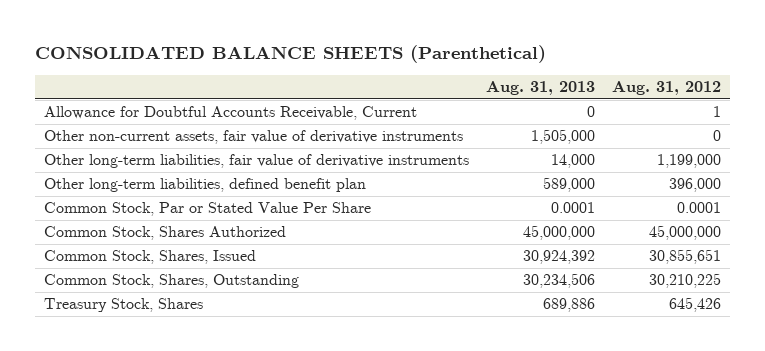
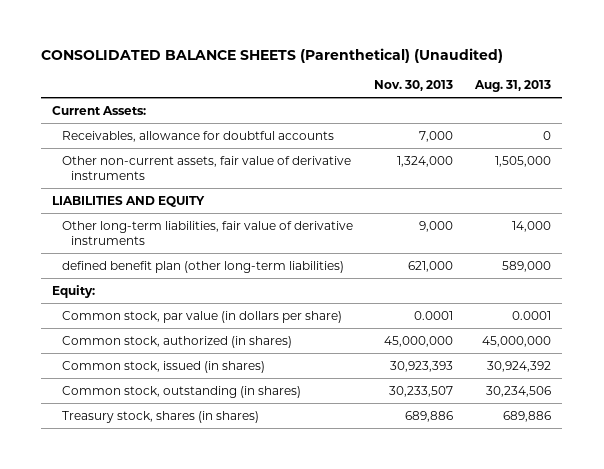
[35,45,547,64] CONSOLIDATED BALANCE SHEETS (Parenthetical) -> [41,48,504,64] CONSOLIDATED BALANCE SHEETS (Parenthetical) (Unaudited)
[612,81,722,96] Aug. 31, 2012 -> none
none -> [374,80,454,92] Nov. 30, 2013
none -> [52,105,147,115] Current Assets:
[43,106,417,121] Allowance for Doubtful Accounts Receivable, Current -> [61,130,334,142] Receivables, allowance for doubtful accounts
none -> [52,195,206,207] LIABILITIES AND EQUITY
[43,178,366,193] Other long-term liabilities, defined benefit plan -> [61,260,344,273] defined benefit plan (other long-term liabilities)
none -> [52,284,96,298] Equity:
[43,202,371,217] Common Stock, Par or Stated Value Per Share -> [61,310,342,323] Common stock, par value (in dollars per share)
[43,226,286,241] Common Stock, Shares Authorized -> [61,335,292,348] Common stock, authorized (in shares)
[43,250,256,265] Common Stock, Shares, Issued -> [61,360,265,373] Common stock, issued (in shares)
[43,274,299,289] Common Stock, Shares, Outstanding -> [61,385,301,398] Common stock, outstanding (in shares)
[43,298,203,313] Treasury Stock, Shares -> [61,410,259,423] Treasury stock, shares (in shares)

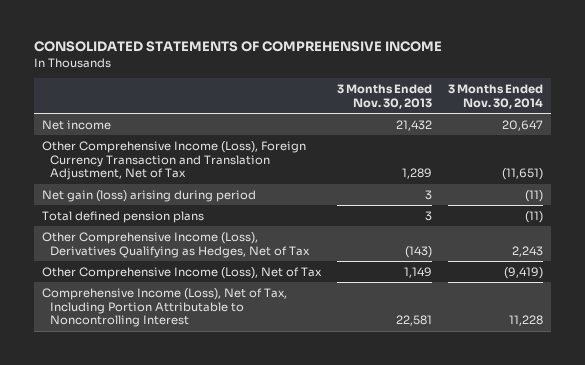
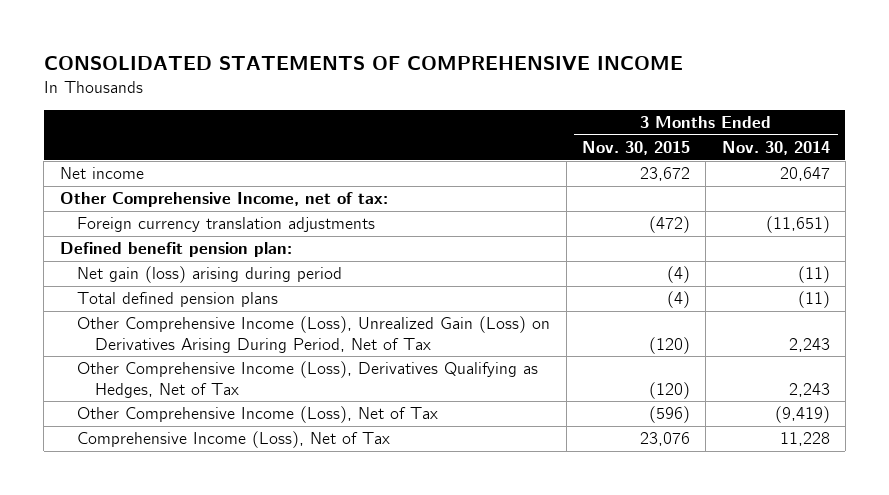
[336,84,432,109] 3 Months Ended Nov. 30, 2013 -> none
none -> [581,141,690,156] Nov. 30, 2015
none -> [59,192,388,208] Other Comprehensive Income, net of tax:
[41,140,306,181] Other Comprehensive Income (Loss), Foreign Currency Transaction and Translation Adjustment, Net of Tax -> [77,217,376,233] Foreign currency translation adjustments
none -> [59,242,292,258] Defined benefit pension plan:
none -> [77,316,551,353] Other Comprehensive Income (Loss), Unrealized Gain (Loss) on Derivatives Arising During Period, Net of Tax
[41,287,287,328] Comprehensive Income (Loss), Net of Tax, Including Portion Attributable to Noncontrolling Interest -> [77,431,391,449] Comprehensive Income (Loss), Net of Tax

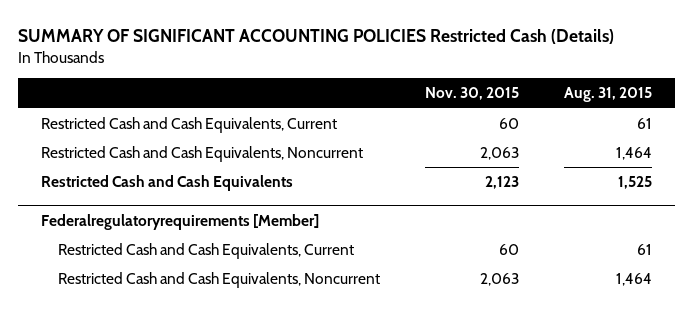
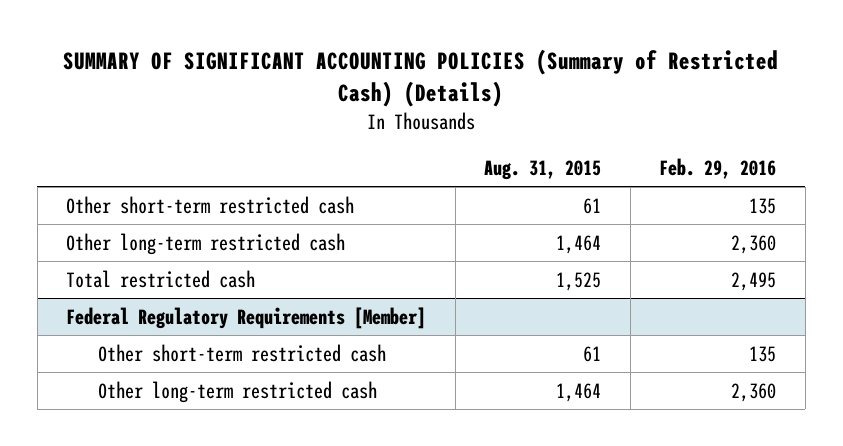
[18,29,615,45] SUMMARY OF SIGNIFICANT ACCOUNTING POLICIES Restricted Cash (Details) -> [63,49,779,107] SUMMARY OF SIGNIFICANT ACCOUNTING POLICIES (Summary of Restricted Cash) (Details)
[424,87,519,101] Nov. 30, 2015 -> none
none -> [659,157,777,179] Feb. 29, 2016
[41,117,338,134] Restricted Cash and Cash Equivalents, Current -> [66,195,355,214] Other short-term restricted cash
[41,146,364,163] Restricted Cash and Cash Equivalents, Noncurrent -> [66,232,346,255] Other long-term restricted cash
[41,175,294,192] Restricted Cash and Cash Equivalents -> [66,269,256,288] Total restricted cash
[41,213,320,230] Federalregulatoryrequirements [Member] -> [66,306,427,329] Federal Regulatory Requirements [Member]
[57,243,354,260] Restricted Cash and Cash Equivalents, Current -> [98,343,387,362] Other short-term restricted cash
[57,272,380,289] Restricted Cash and Cash Equivalents, Noncurrent -> [98,380,378,403] Other long-term restricted cash

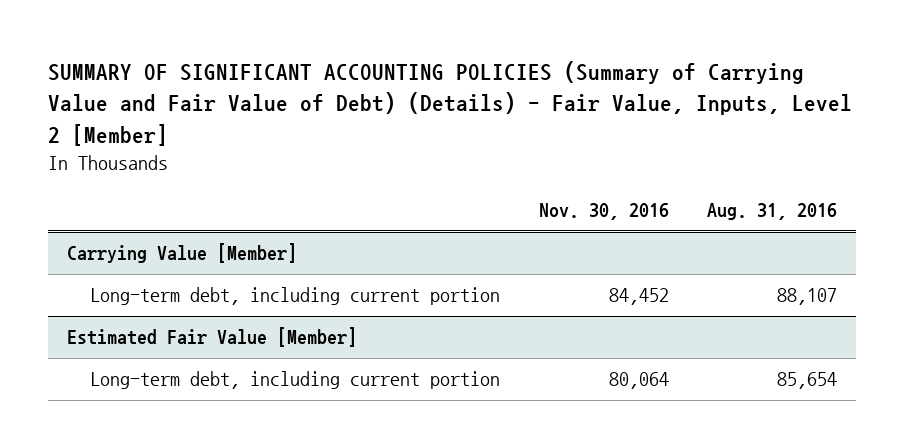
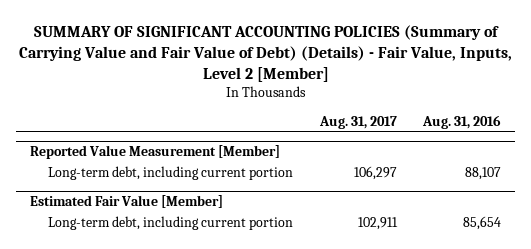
[538,203,669,221] Nov. 30, 2016 -> none
none -> [318,115,397,129] Aug. 31, 2017
[67,243,298,264] Carrying Value [Member] -> [29,145,280,160] Reported Value Measurement [Member]

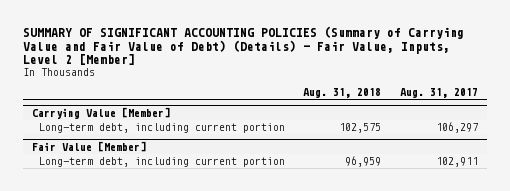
[422,114,502,129] Aug. 31, 2016 -> none
none -> [303,88,382,99] Aug. 31, 2018
[29,145,280,160] Reported Value Measurement [Member] -> [32,106,171,119] Carrying Value [Member]
[29,195,223,209] Estimated Fair Value [Member] -> [32,140,147,152] Fair Value [Member]

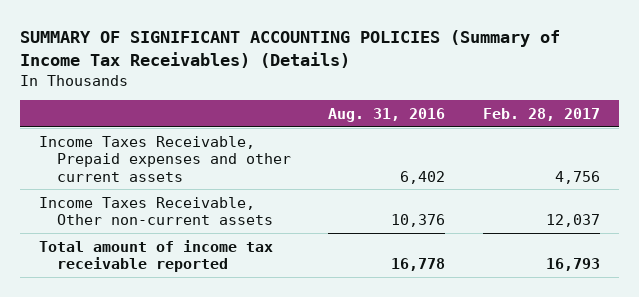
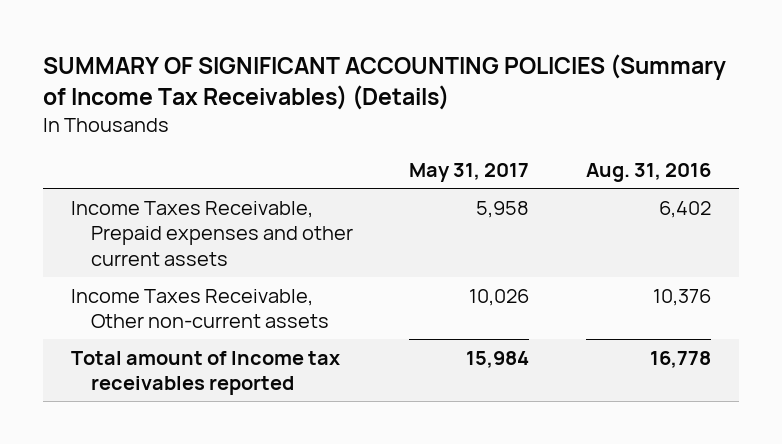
[483,107,601,121] Feb. 28, 2017 -> none
none -> [409,163,530,183] May 31, 2017
[38,239,273,273] Total amount of income tax receivable reported -> [71,350,341,396] Total amount of Income tax receivables reported

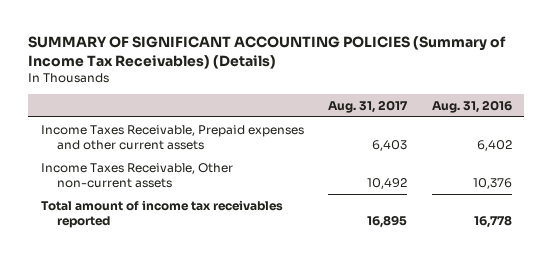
[409,163,530,183] May 31, 2017 -> none
none -> [328,99,409,113] Aug. 31, 2017
[71,350,341,396] Total amount of Income tax receivables reported -> [40,199,283,229] Total amount of income tax receivables reported

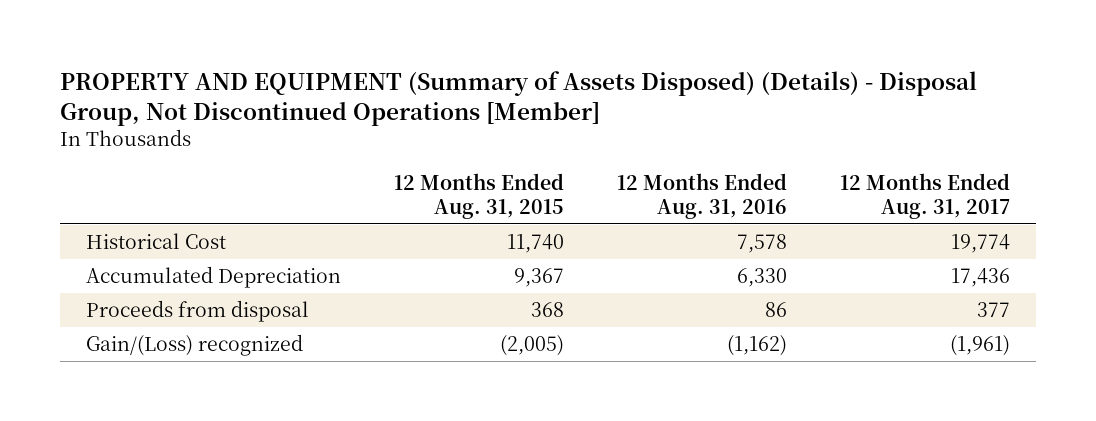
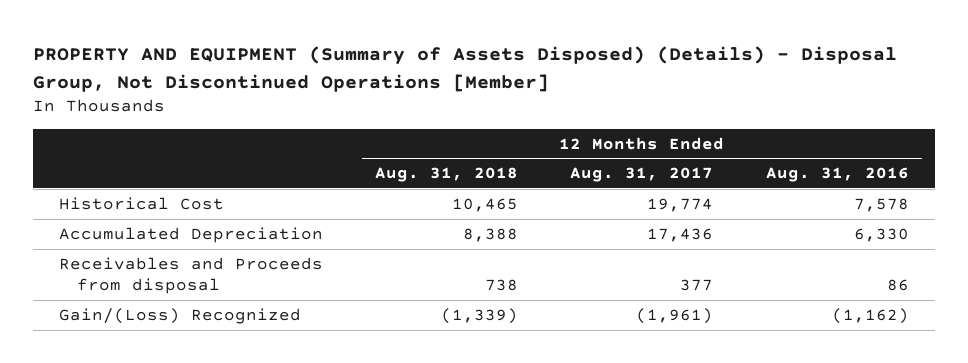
[394,172,565,219] 12 Months Ended Aug. 31, 2015 -> none
none -> [375,167,519,183] Aug. 31, 2018
[86,299,310,322] Proceeds from disposal -> [59,256,324,294] Receivables and Proceeds from disposal
[86,333,304,356] Gain/(Loss) recognized -> [59,307,302,324] Gain/(Loss) Recognized

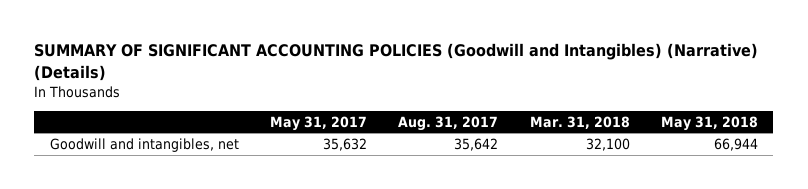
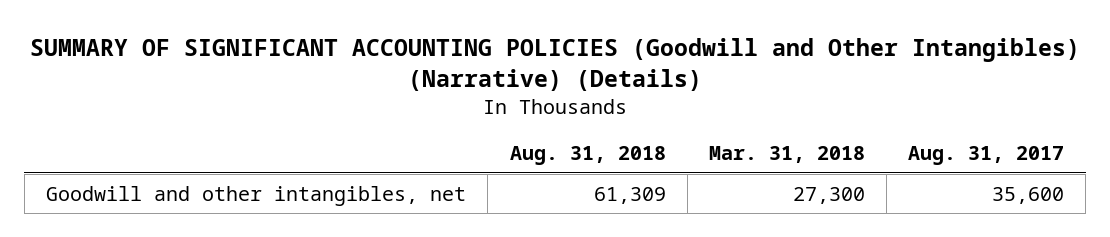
[34,43,759,81] SUMMARY OF SIGNIFICANT ACCOUNTING POLICIES (Goodwill and Intangibles) (Narrative) (Details) -> [30,37,1081,91] SUMMARY OF SIGNIFICANT ACCOUNTING POLICIES (Goodwill and Other Intangibles) (Narrative) (Details)
[270,115,368,131] May 31, 2017 -> none
[660,115,758,131] May 31, 2018 -> none
none -> [509,146,666,166] Aug. 31, 2018
[50,137,240,152] Goodwill and intangibles, net -> [46,185,467,206] Goodwill and other intangibles, net
[454,137,499,151] 35,642 -> [992,186,1065,204] 35,600
[585,137,630,151] 32,100 -> [792,186,865,204] 27,300

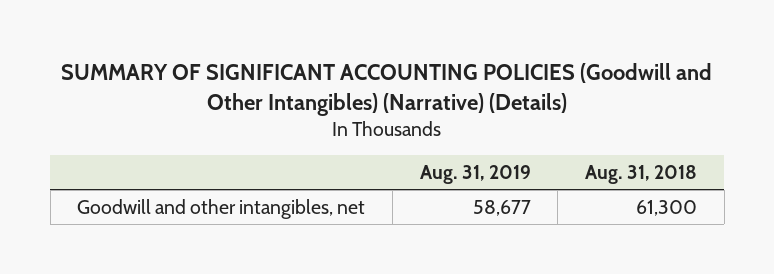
[708,146,865,164] Mar. 31, 2018 -> none
[908,146,1065,166] Aug. 31, 2017 -> none
none -> [419,165,531,185] Aug. 31, 2019
[593,186,666,204] 61,309 -> [636,199,698,216] 61,300

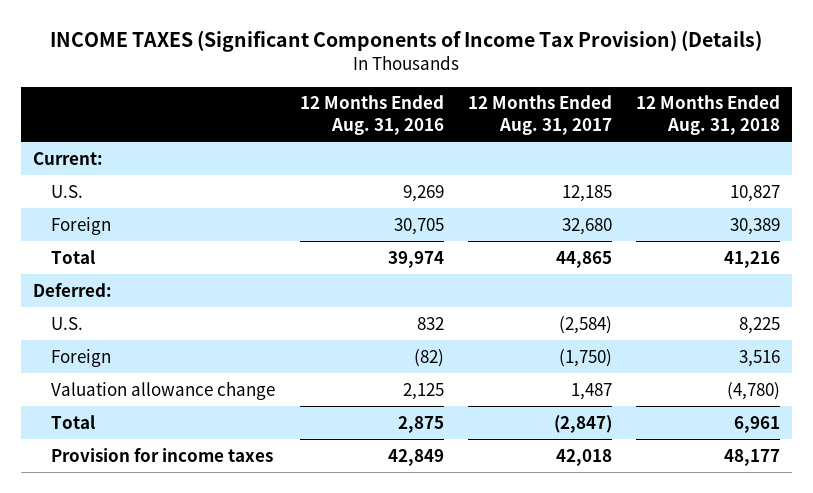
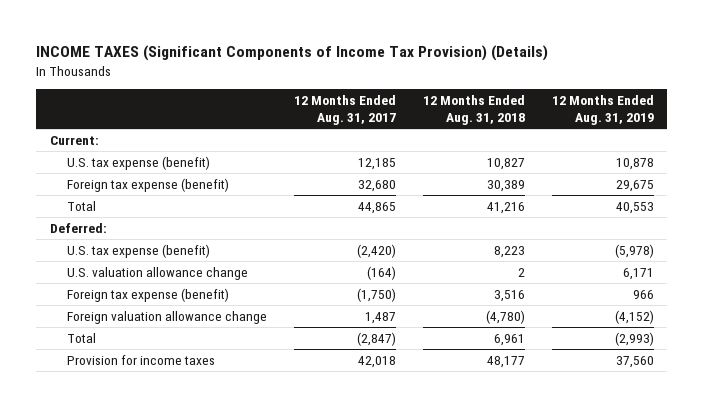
[299,95,444,136] 12 Months Ended Aug. 31, 2016 -> none
none -> [551,95,654,126] 12 Months Ended Aug. 31, 2019
[51,184,84,198] U.S. -> [67,155,211,170] U.S. tax expense (benefit)
[51,216,112,235] Foreign -> [67,177,230,192] Foreign tax expense (benefit)
[51,316,84,330] U.S. -> [67,243,211,258] U.S. tax expense (benefit)
[558,315,612,334] (2,584) -> [357,243,397,258] (2,420)
[739,316,781,334] 8,225 -> [493,245,525,258] 8,223
none -> [67,266,249,280] U.S. valuation allowance change
[51,348,112,367] Foreign -> [67,287,230,302] Foreign tax expense (benefit)
[51,380,276,400] Valuation allowance change -> [67,310,268,324] Foreign valuation allowance change

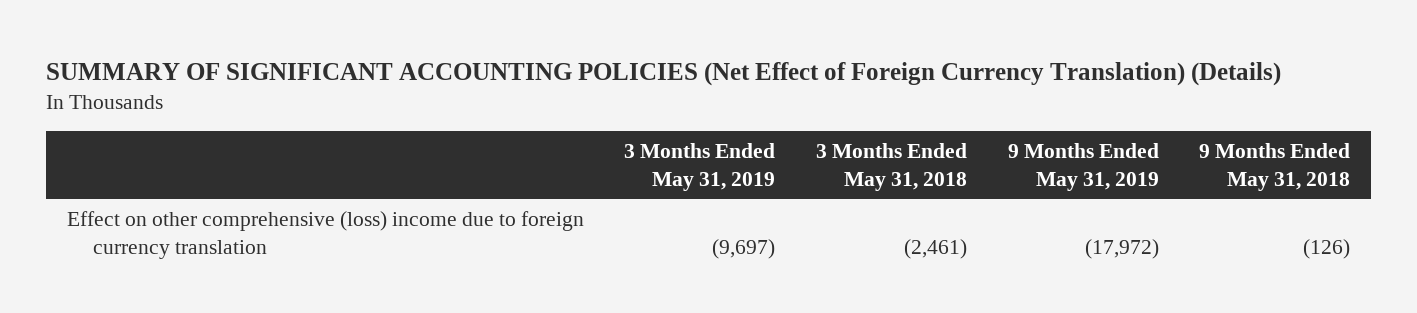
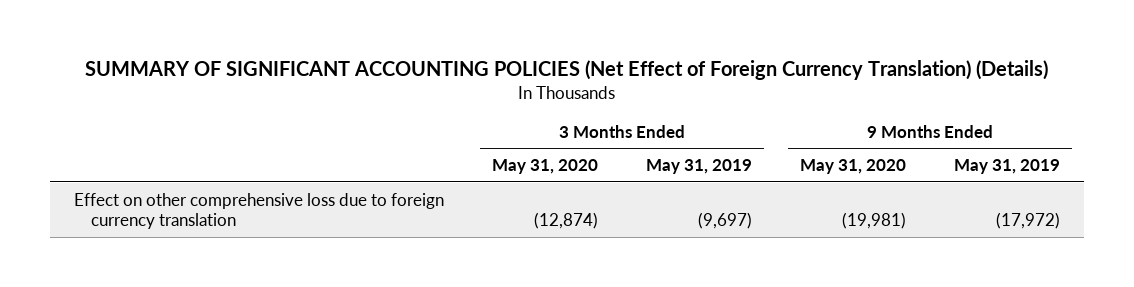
[815,142,967,191] 3 Months Ended May 31, 2018 -> none
[1199,142,1351,191] 9 Months Ended May 31, 2018 -> none
none -> [491,159,598,175] May 31, 2020
none -> [799,159,906,175] May 31, 2020
[66,210,584,259] Effect on other comprehensive (loss) income due to foreign currency translation -> [73,192,444,230] Effect on other comprehensive loss due to foreign currency translation

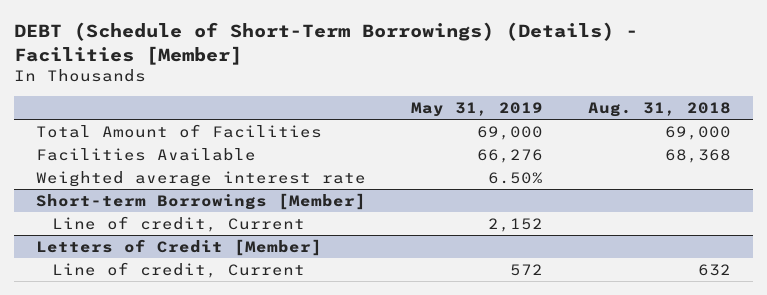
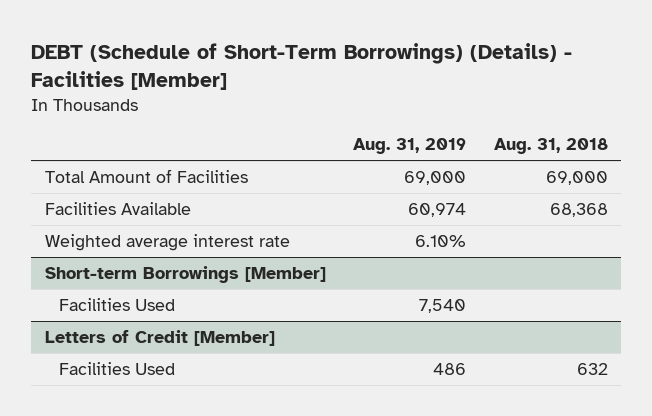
[411,102,544,118] May 31, 2019 -> none
none -> [353,138,467,155] Aug. 31, 2019
[52,215,306,232] Line of credit, Current -> [58,297,175,311] Facilities Used
[52,261,306,278] Line of credit, Current -> [58,361,175,375] Facilities Used

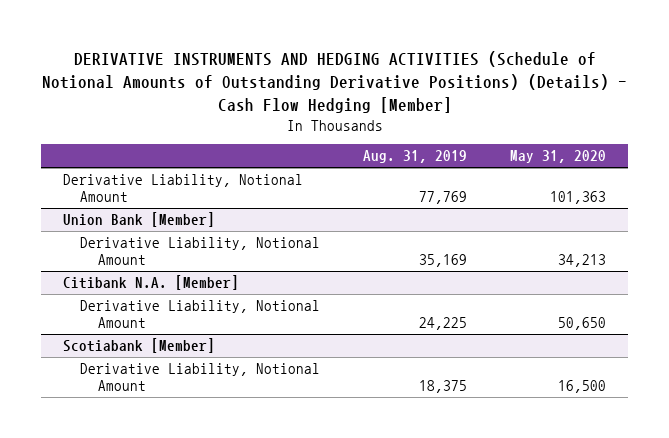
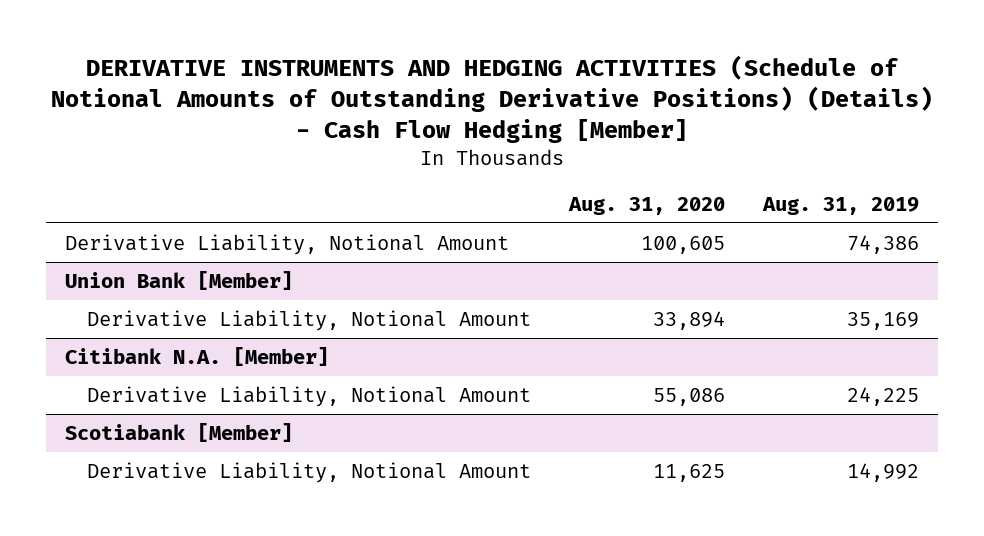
[510,150,607,164] May 31, 2020 -> none
none -> [567,196,725,215] Aug. 31, 2020
[419,191,468,205] 77,769 -> [847,235,920,255] 74,386
[419,380,468,394] 18,375 -> [847,463,920,483] 14,992

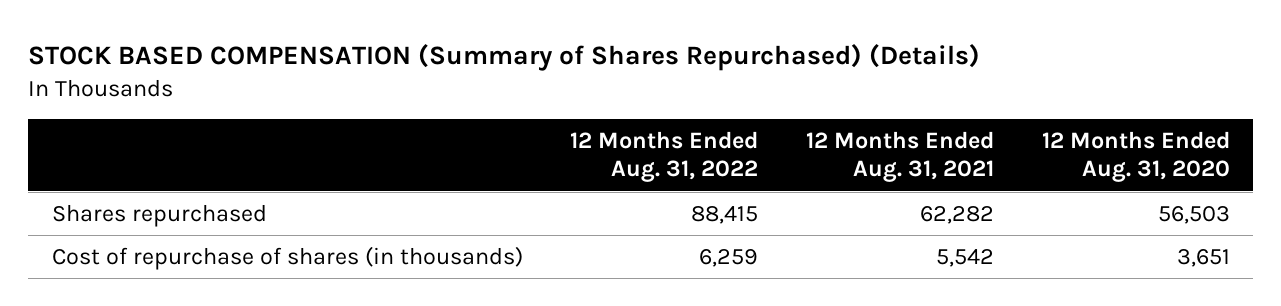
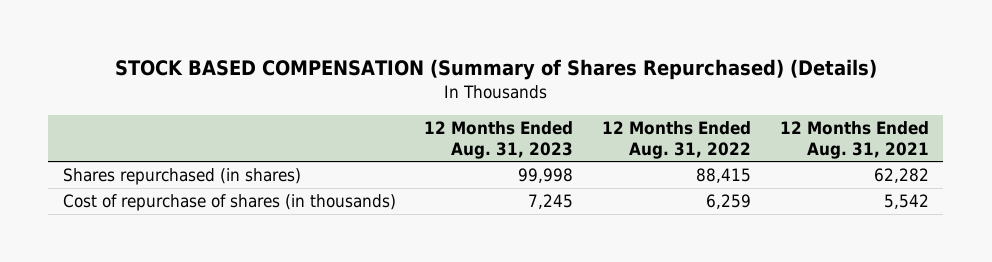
[1041,130,1230,183] 12 Months Ended Aug. 31, 2020 -> none
none -> [424,120,574,159] 12 Months Ended Aug. 31, 2023
[51,204,267,228] Shares repurchased -> [62,168,301,186] Shares repurchased (in shares)

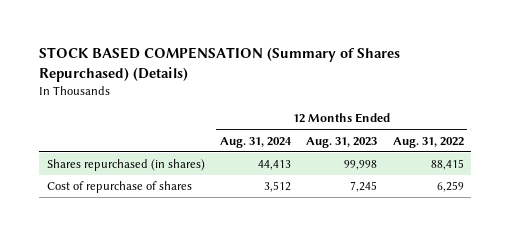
[779,120,929,159] 12 Months Ended Aug. 31, 2021 -> none
none -> [219,136,292,148] Aug. 31, 2024
[62,194,396,212] Cost of repurchase of shares (in thousands) -> [46,181,192,194] Cost of repurchase of shares

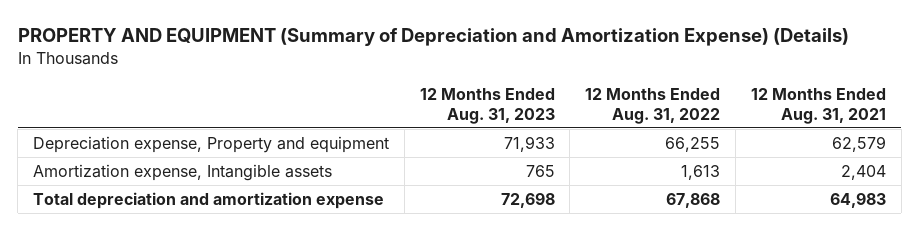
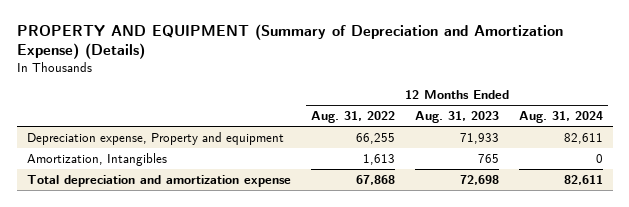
[751,88,887,124] 12 Months Ended Aug. 31, 2021 -> none
none -> [518,111,603,124] Aug. 31, 2024
[32,163,332,181] Amortization expense, Intangible assets -> [26,152,167,166] Amortization, Intangibles

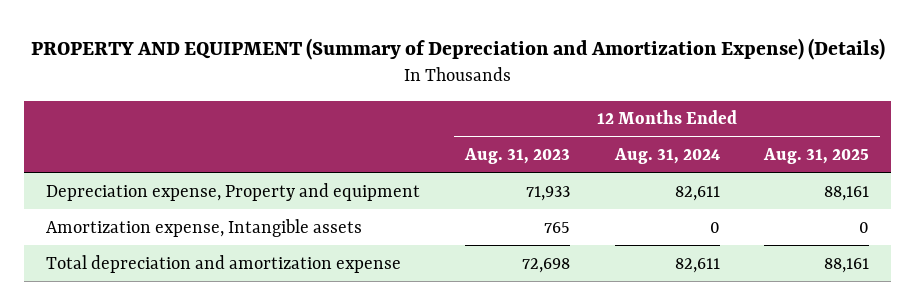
[310,111,395,124] Aug. 31, 2022 -> none
none -> [763,148,870,165] Aug. 31, 2025
[26,152,167,166] Amortization, Intangibles -> [46,218,363,237] Amortization expense, Intangible assets

